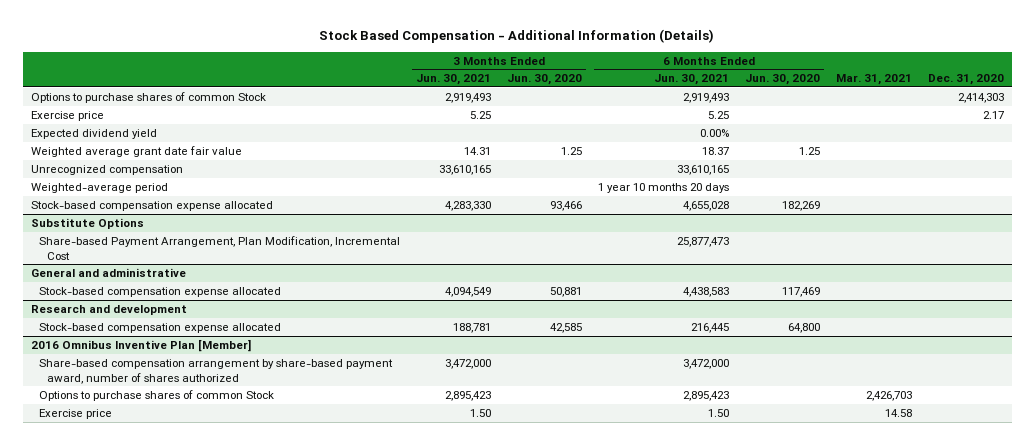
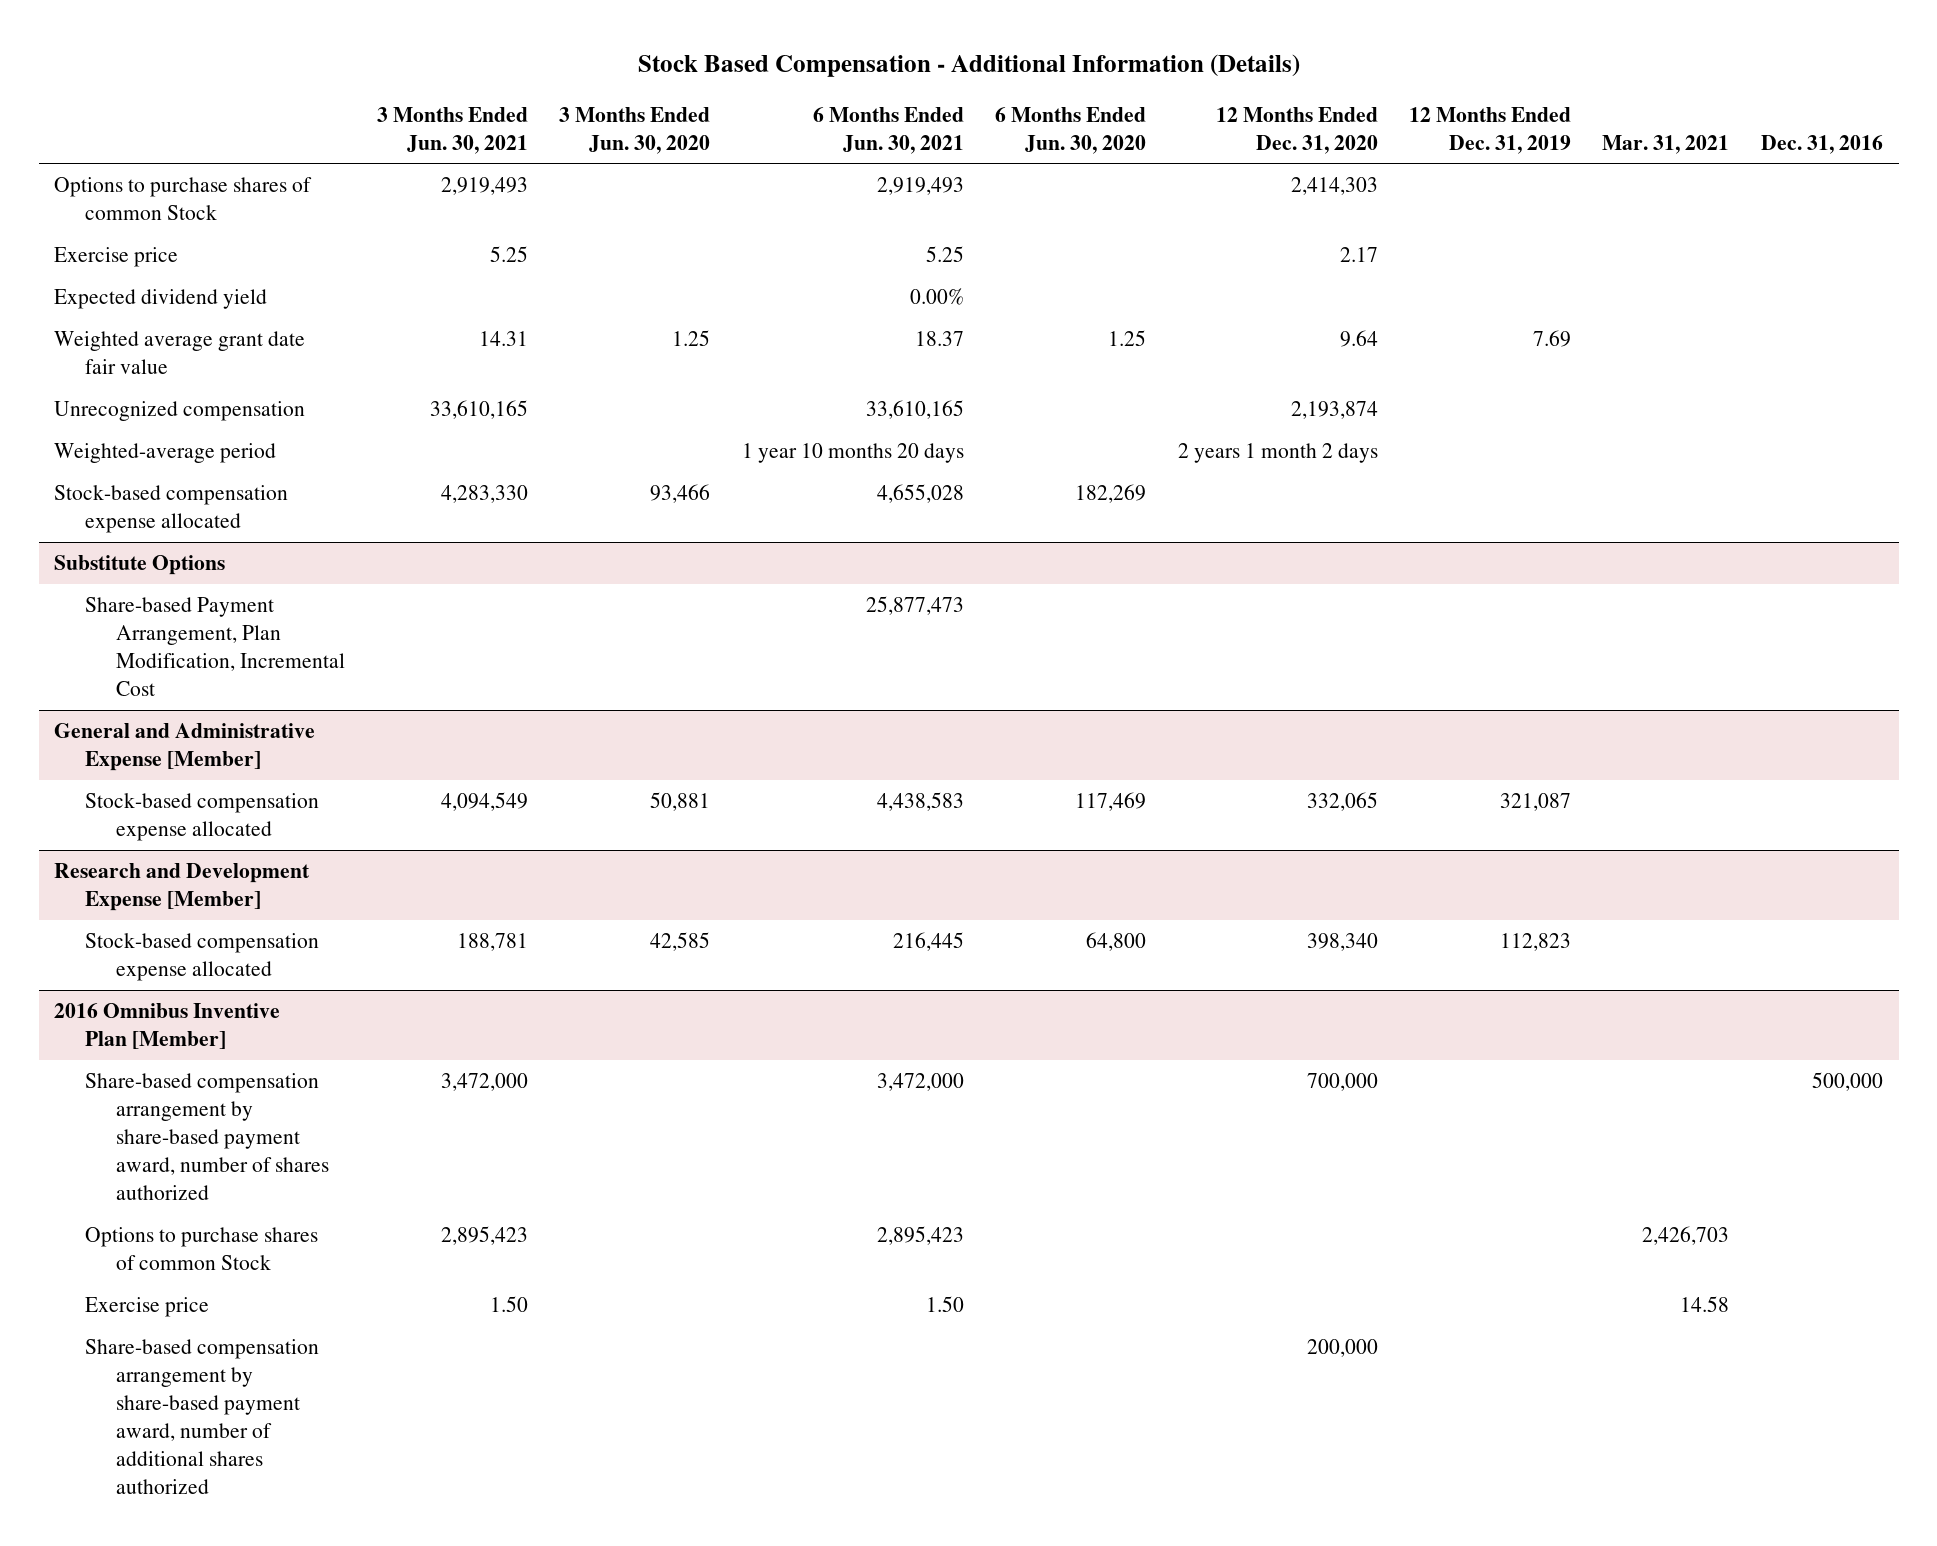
[927,74,1004,86] Dec. 31, 2020 -> none
none -> [1215,106,1378,154] 12 Months Ended Dec. 31, 2020
none -> [1408,106,1571,154] 12 Months Ended Dec. 31, 2019
none -> [1760,134,1883,154] Dec. 31, 2016
[30,267,186,277] General and administrative -> [54,722,316,771] General and Administrative Expense [Member]
[30,304,187,315] Research and development -> [54,862,311,911] Research and Development Expense [Member]
none -> [85,1338,320,1494] Share-based compensation arrangement by share-based payment award, number of additional shares authorized

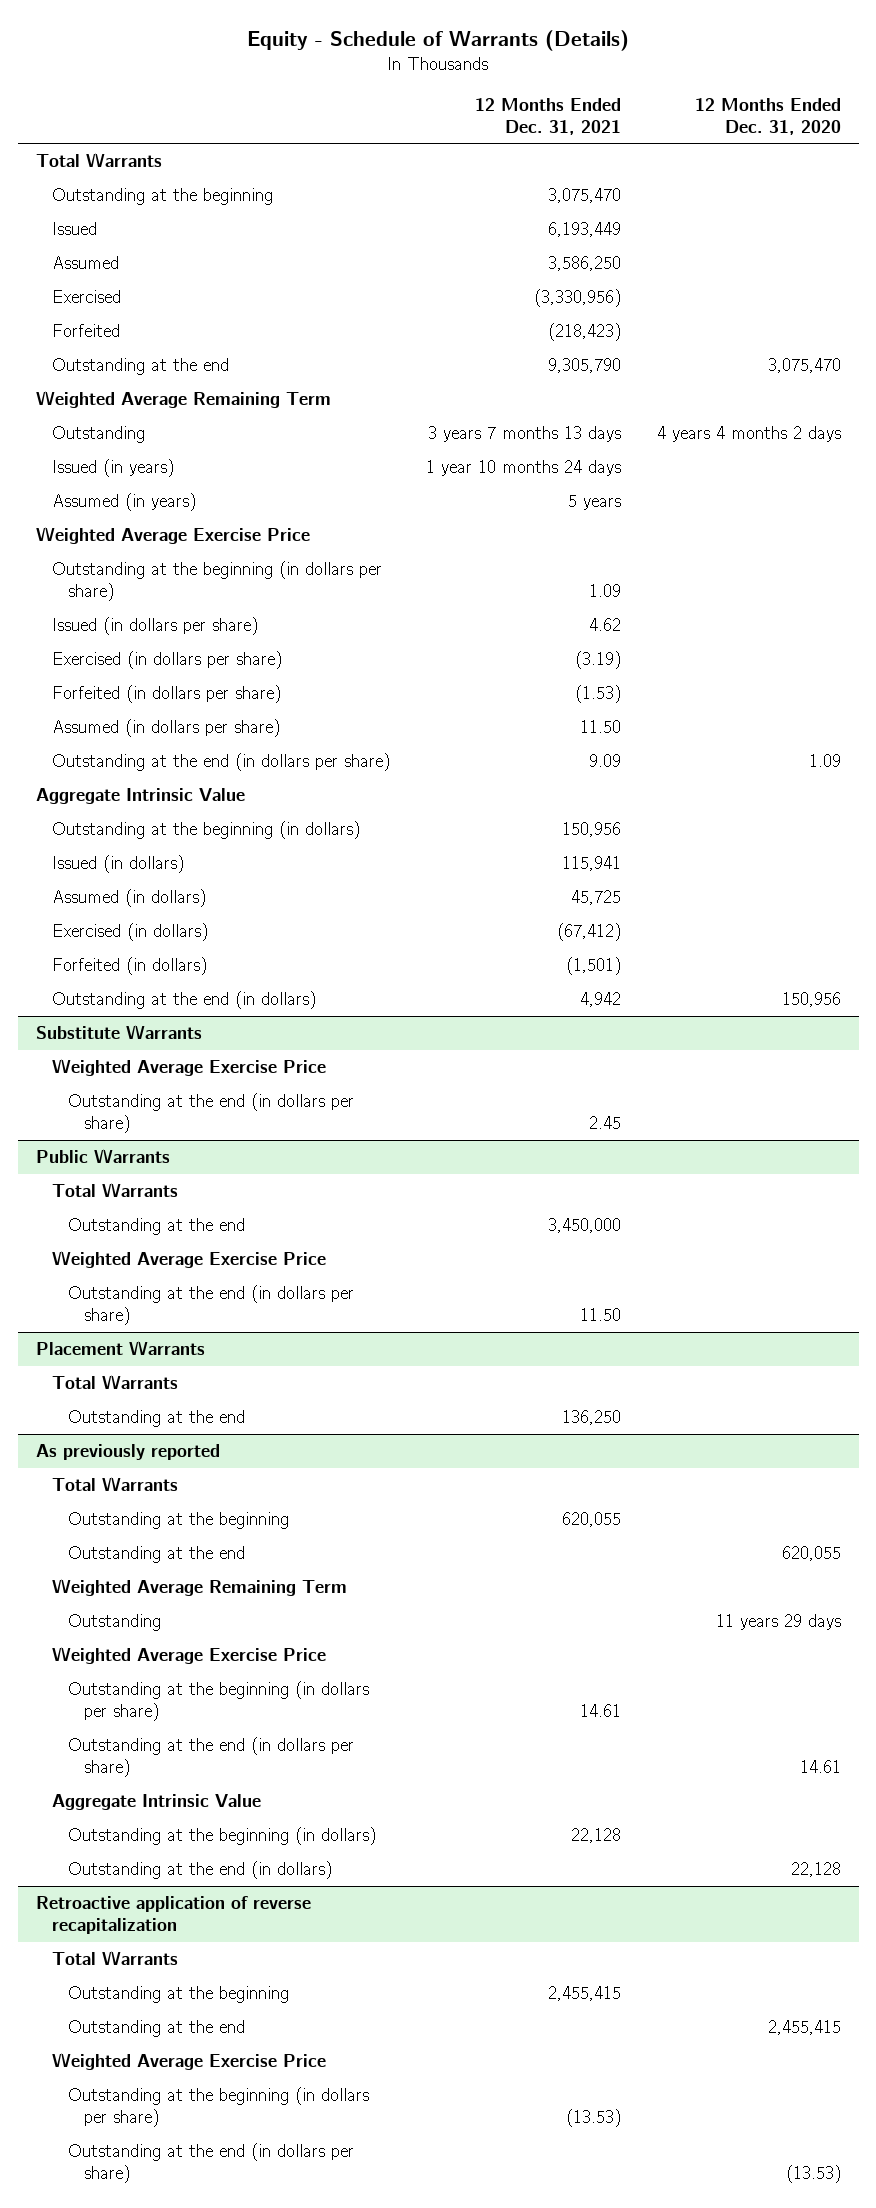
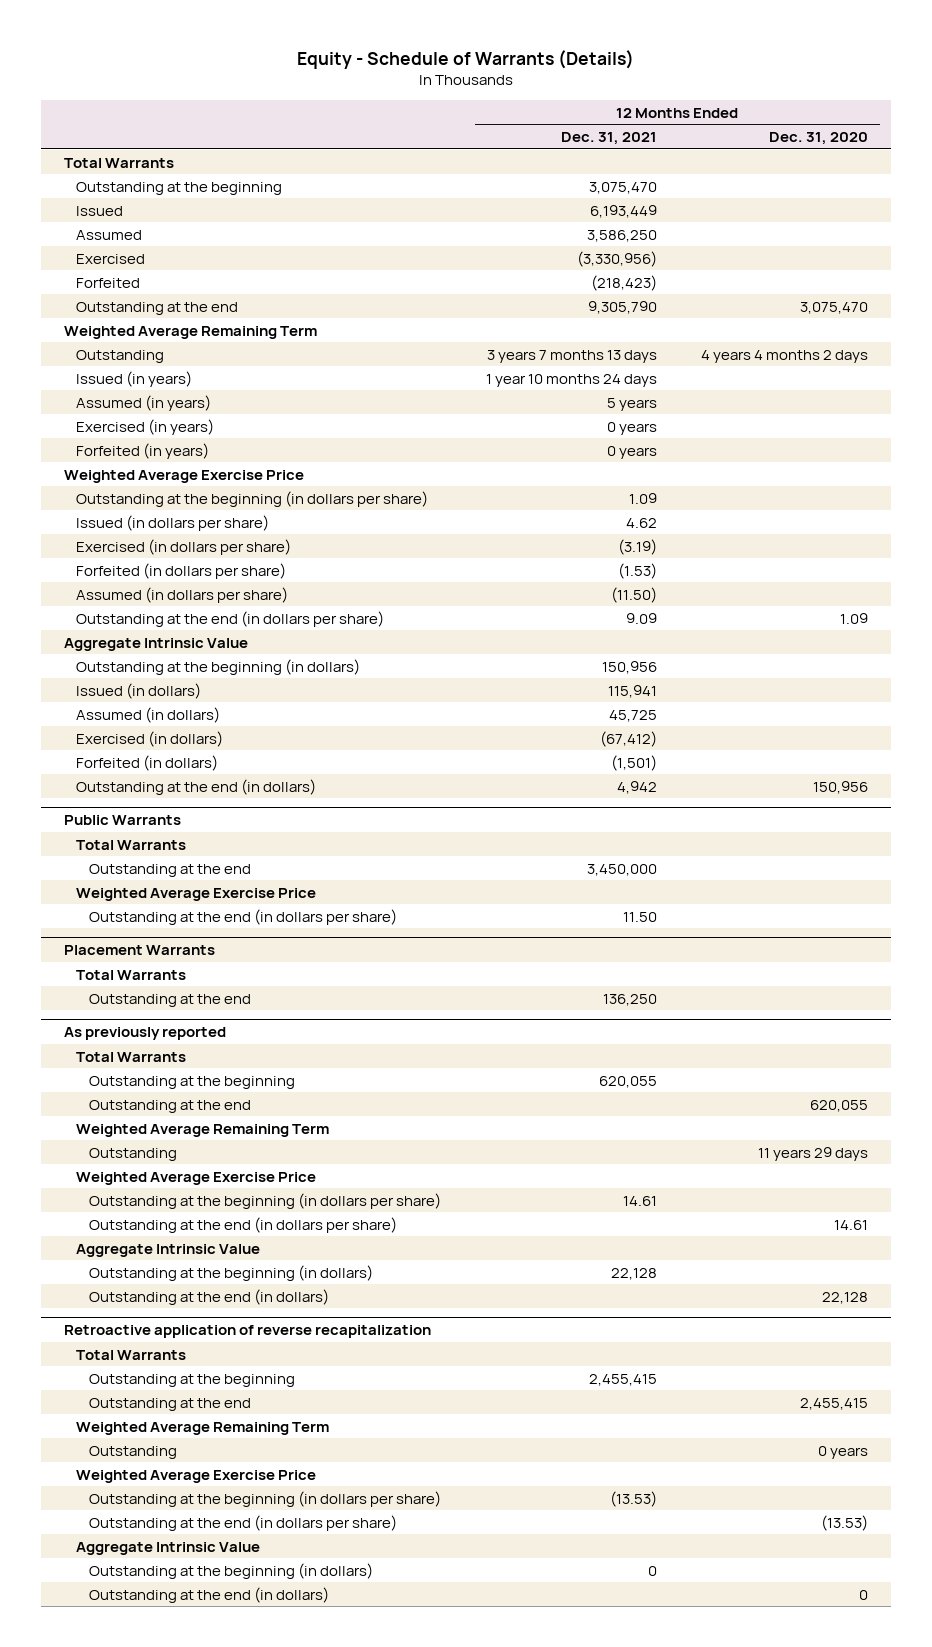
none -> [76,418,215,435] Exercised (in years)
none -> [76,442,210,459] Forfeited (in years)
[579,719,621,733] 11.50 -> [610,586,657,603] (11.50)
[35,1023,202,1039] Substitute Warrants -> none
[51,1057,326,1076] Weighted Average Exercise Price -> none
[67,1092,354,1134] Outstanding at the end (in dollars per share) -> none
none -> [76,1421,330,1435] Weighted Average Remaining Term
none -> [89,1445,178,1459] Outstanding
none -> [76,1541,261,1555] Aggregate Intrinsic Value
none -> [89,1562,374,1579] Outstanding at the beginning (in dollars)
none -> [89,1586,330,1603] Outstanding at the end (in dollars)

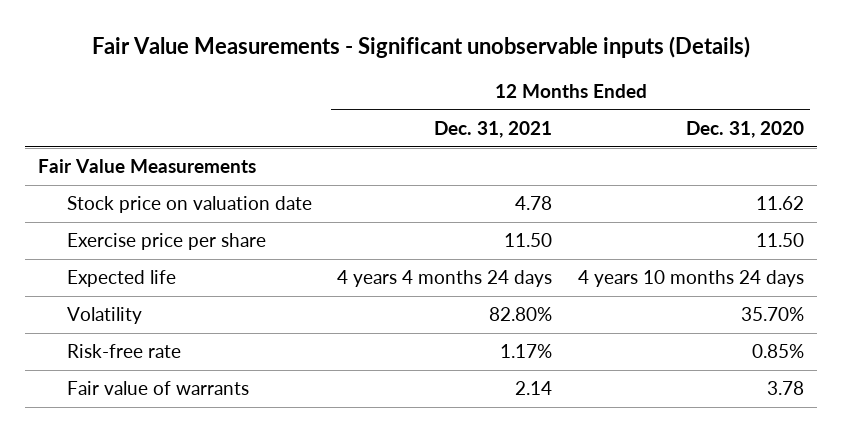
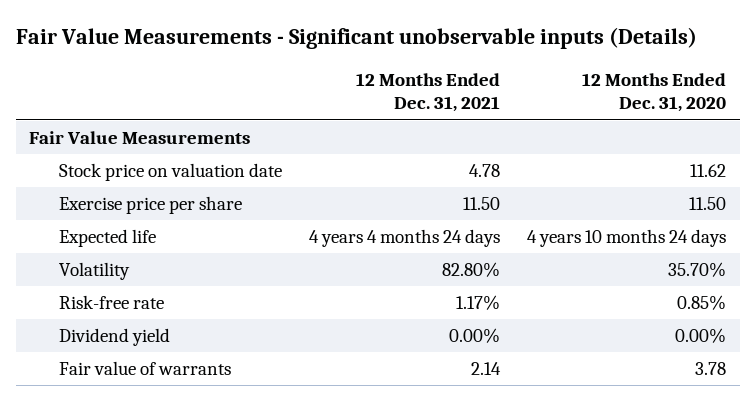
none -> [58,327,170,346] Dividend yield

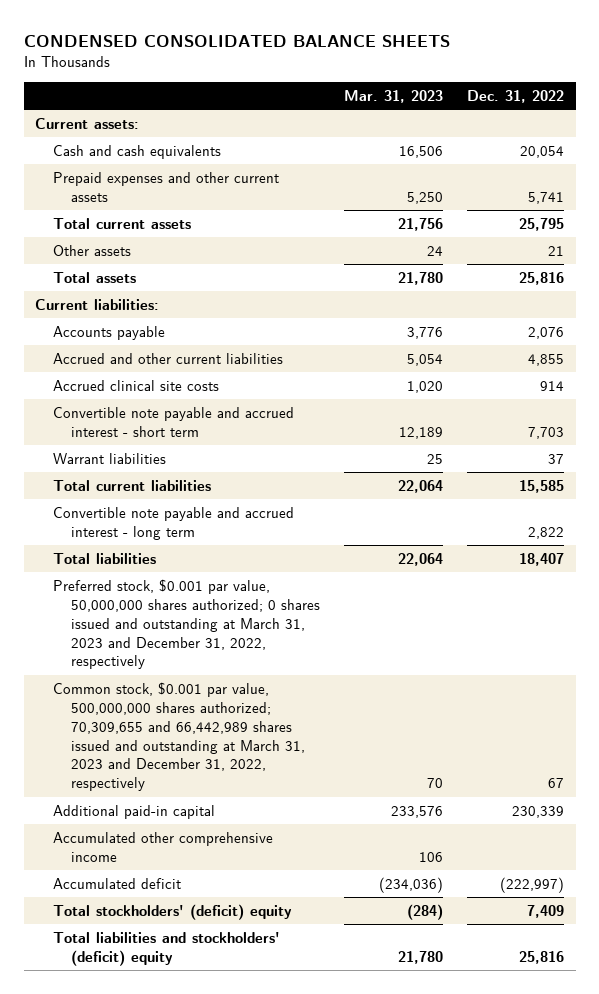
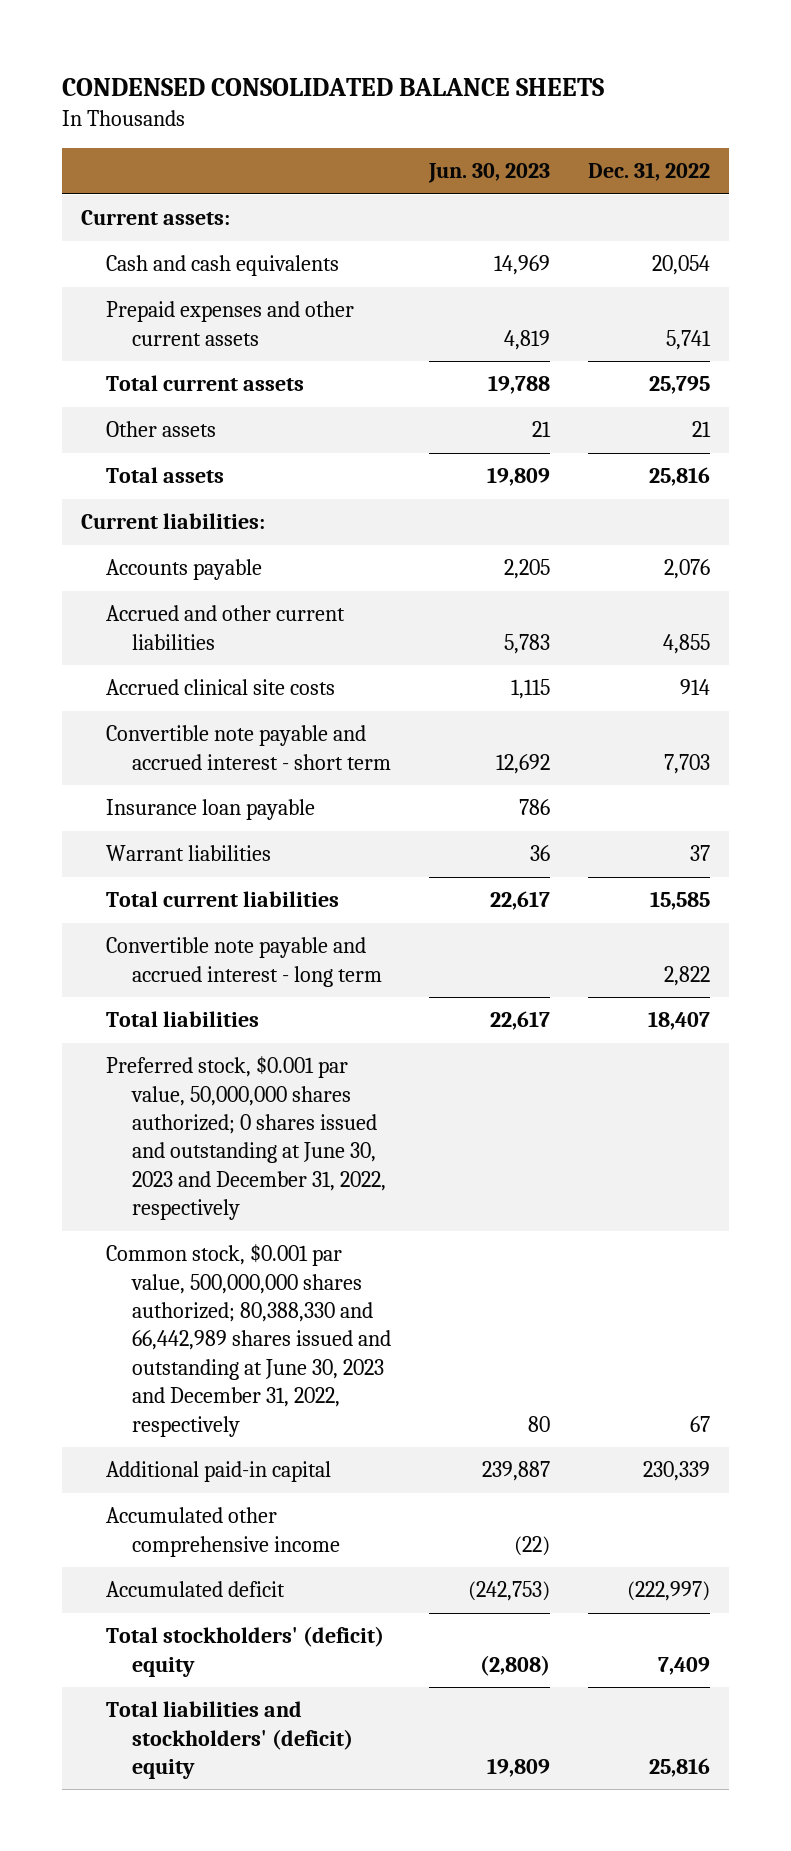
[344,89,444,103] Mar. 31, 2023 -> none
none -> [427,163,550,184] Jun. 30, 2023
none -> [106,799,316,821] Insurance loan payable
[53,578,321,670] Preferred stock, $0.001 par value, 50,000,000 shares authorized; 0 shares issued and outstanding at March 31, 2023 and December 31, 2022, respectively -> [106,1056,386,1221] Preferred stock, $0.001 par value, 50,000,000 shares authorized; 0 shares issued and outstanding at June 30, 2023 and December 31, 2022, respectively
[53,681,306,792] Common stock, $0.001 par value, 500,000,000 shares authorized; 70,309,655 and 66,442,989 shares issued and outstanding at March 31, 2023 and December 31, 2022, respectively -> [106,1244,391,1437] Common stock, $0.001 par value, 500,000,000 shares authorized; 80,388,330 and 66,442,989 shares issued and outstanding at June 30, 2023 and December 31, 2022, respectively

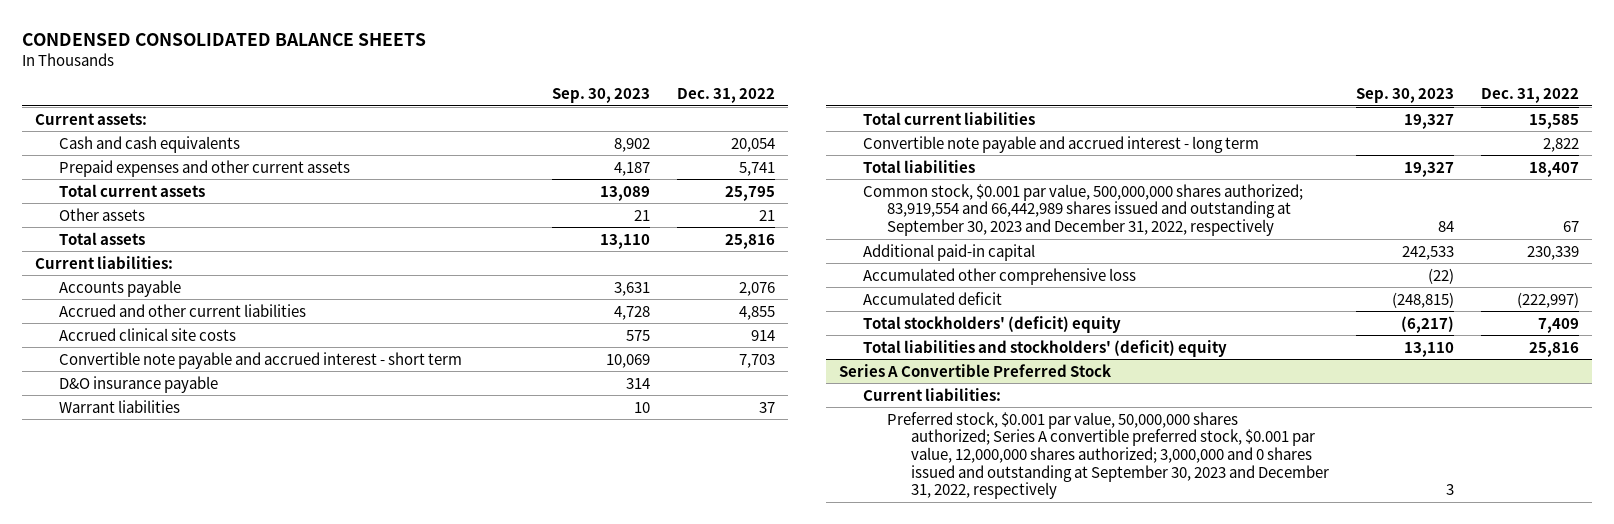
[427,163,550,184] Jun. 30, 2023 -> none
none -> [552,88,651,104] Sep. 30, 2023
[106,799,316,821] Insurance loan payable -> [59,375,219,393] D&O insurance payable
[106,1056,386,1221] Preferred stock, $0.001 par value, 50,000,000 shares authorized; 0 shares issued and outstanding at June 30, 2023 and December 31, 2022, respectively -> none
[106,1244,391,1437] Common stock, $0.001 par value, 500,000,000 shares authorized; 80,388,330 and 66,442,989 shares issued and outstanding at June 30, 2023 and December 31, 2022, respectively -> [863,183,1304,237] Common stock, $0.001 par value, 500,000,000 shares authorized; 83,919,554 and 66,442,989 shares issued and outstanding at September 30, 2023 and December 31, 2022, respectively
[106,1507,340,1557] Accumulated other comprehensive income -> [863,267,1137,285] Accumulated other comprehensive loss
none -> [839,363,1112,377] Series A Convertible Preferred Stock
none -> [863,387,1002,401] Current liabilities:
none -> [887,411,1330,500] Preferred stock, $0.001 par value, 50,000,000 shares authorized; Series A convertible preferred stock, $0.001 par value, 12,000,000 shares authorized; 3,000,000 and 0 shares issued and outstanding at September 30, 2023 and December 31, 2022, respectively

